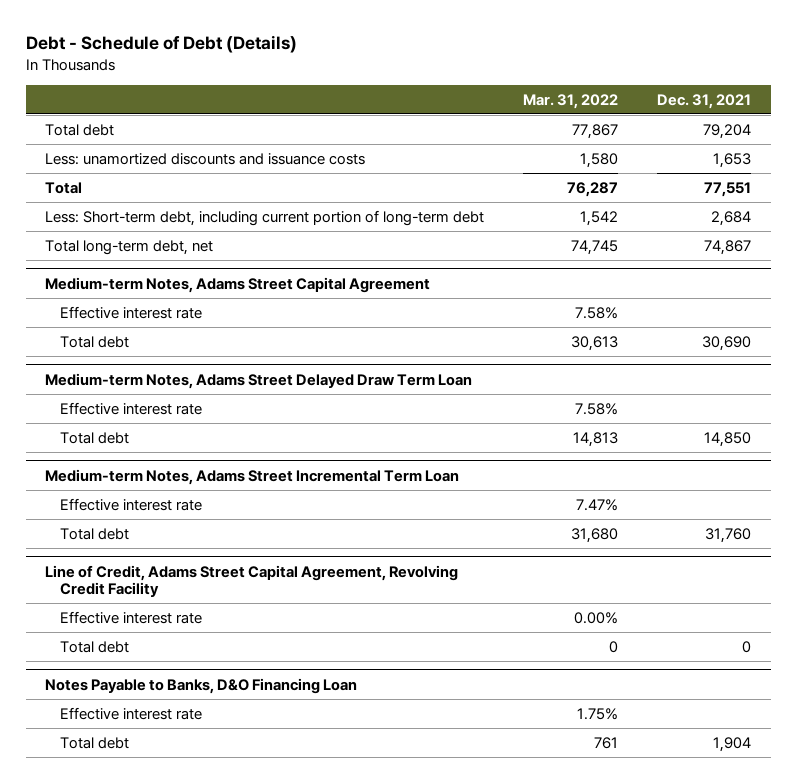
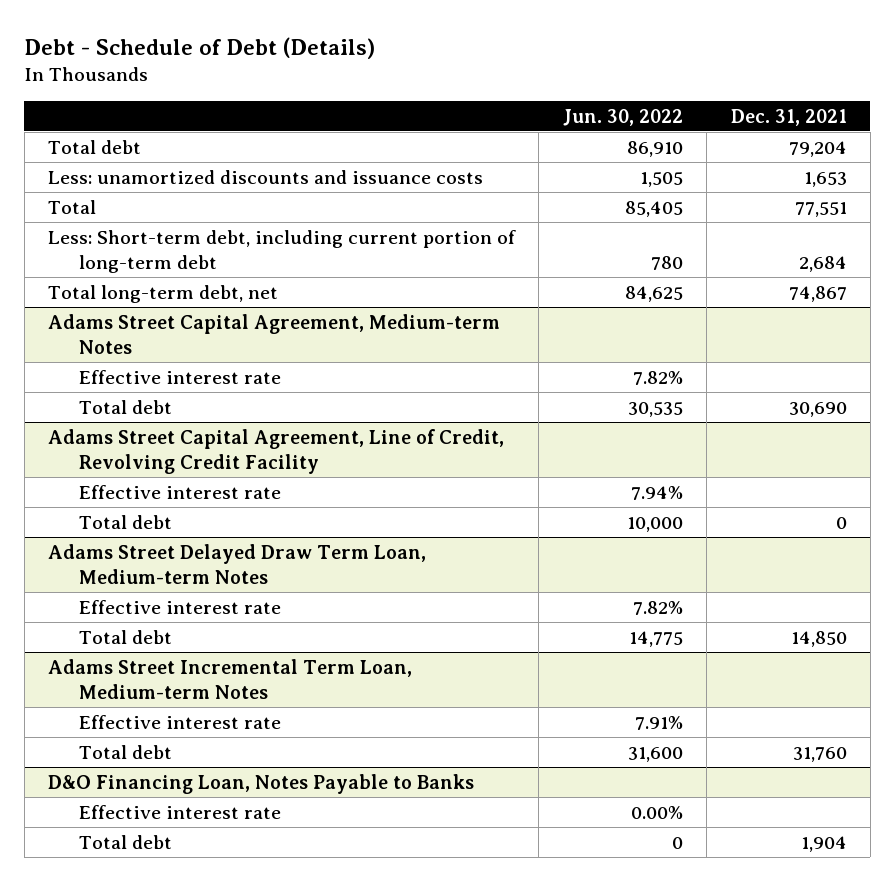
[523,93,619,109] Mar. 31, 2022 -> none
none -> [562,108,683,126] Jun. 30, 2022
[45,276,431,293] Medium-term Notes, Adams Street Capital Agreement -> [48,313,501,354] Adams Street Capital Agreement, Medium-term Notes
[45,372,473,389] Medium-term Notes, Adams Street Delayed Draw Term Loan -> none
none -> [48,428,505,474] Adams Street Capital Agreement, Line of Credit, Revolving Credit Facility
none -> [79,514,173,529] Total debt
none -> [48,543,427,584] Adams Street Delayed Draw Term Loan, Medium-term Notes
none -> [79,599,282,614] Effective interest rate
[45,468,460,485] Medium-term Notes, Adams Street Incremental Term Loan -> [48,658,413,699] Adams Street Incremental Term Loan, Medium-term Notes
[45,564,459,598] Line of Credit, Adams Street Capital Agreement, Revolving Credit Facility -> none
[59,610,202,624] Effective interest rate -> none
[59,640,129,653] Total debt -> none
[45,677,358,694] Notes Payable to Banks, D&O Financing Loan -> [48,773,475,794] D&O Financing Loan, Notes Payable to Banks

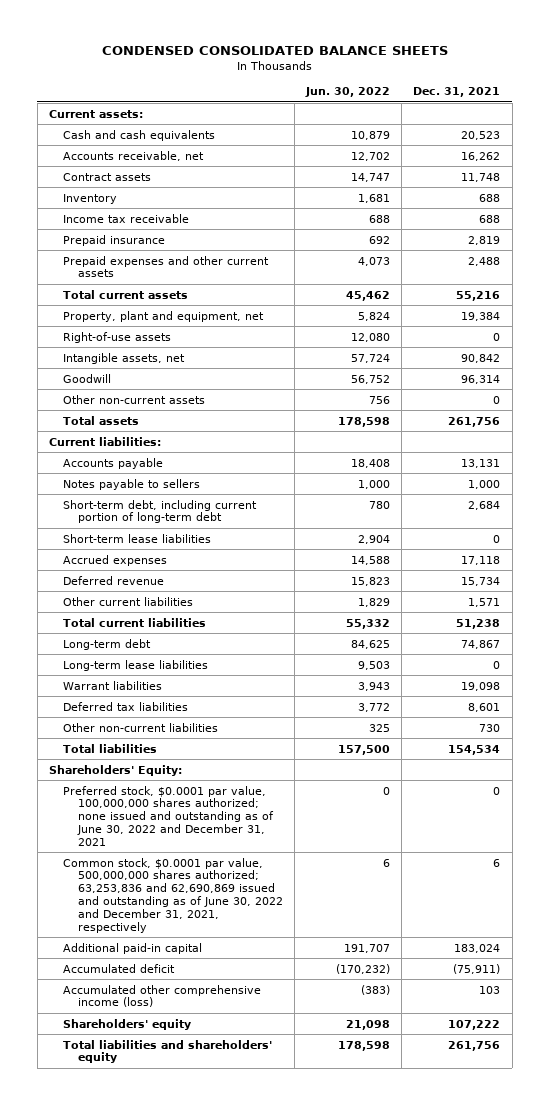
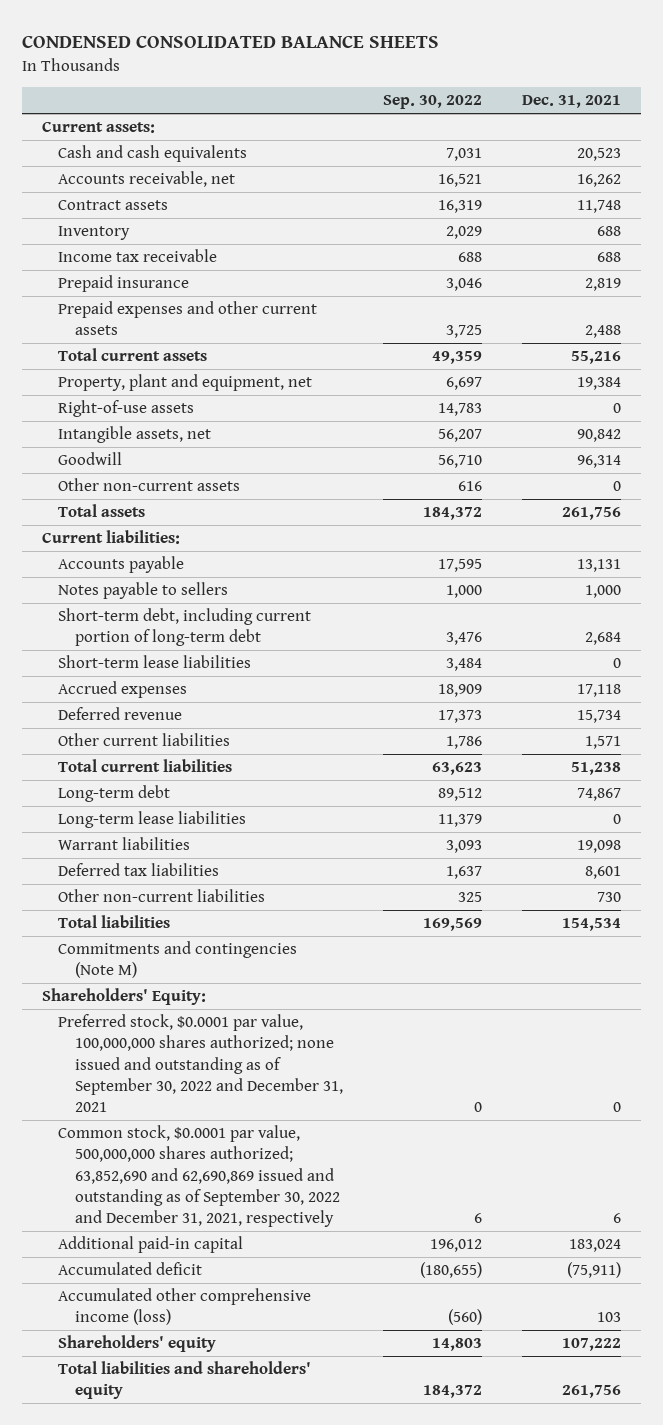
[305,87,391,98] Jun. 30, 2022 -> none
none -> [382,95,482,110] Sep. 30, 2022
none -> [58,941,298,979] Commitments and contingencies (Note M)
[63,785,274,846] Preferred stock, $0.0001 par value, 100,000,000 shares authorized; none issued and outstanding as of June 30, 2022 and December 31, 2021 -> [58,1014,343,1113] Preferred stock, $0.0001 par value, 100,000,000 shares authorized; none issued and outstanding as of September 30, 2022 and December 31, 2021
[63,857,283,933] Common stock, $0.0001 par value, 500,000,000 shares authorized; 63,253,836 and 62,690,869 issued and outstanding as of June 30, 2022 and December 31, 2021, respectively -> [58,1125,340,1228] Common stock, $0.0001 par value, 500,000,000 shares authorized; 63,852,690 and 62,690,869 issued and outstanding as of September 30, 2022 and December 31, 2021, respectively

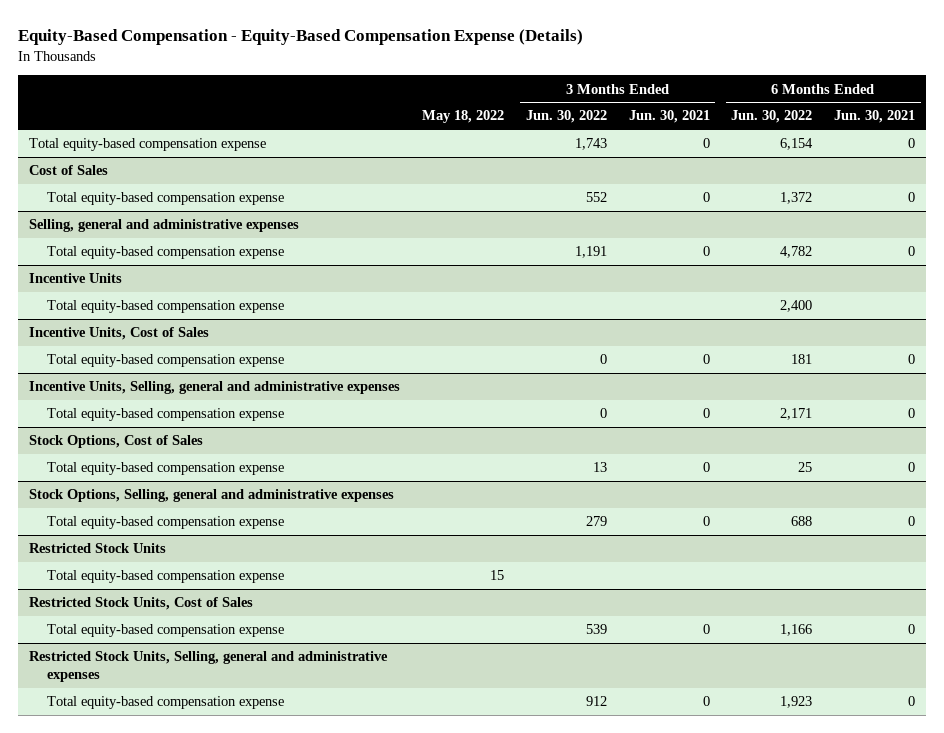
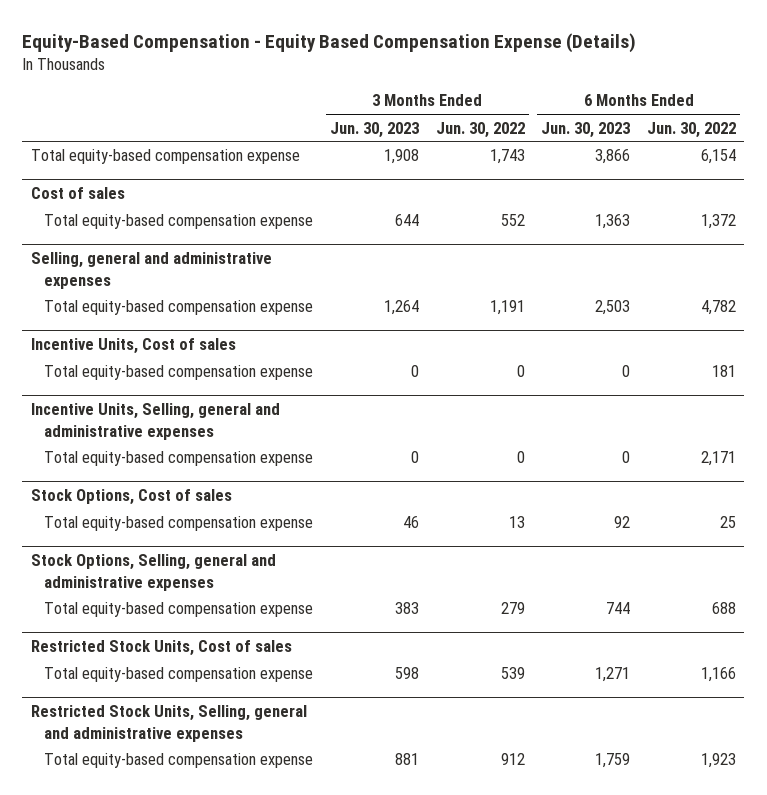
[18,29,584,46] Equity-Based Compensation - Equity-Based Compensation Expense (Details) -> [22,33,637,54] Equity-Based Compensation - Equity Based Compensation Expense (Details)
[421,110,504,124] May 18, 2022 -> none
[628,110,710,124] Jun. 30, 2021 -> none
[834,110,916,124] Jun. 30, 2021 -> none
none -> [329,121,419,138] Jun. 30, 2023
none -> [541,121,631,138] Jun. 30, 2023
[29,165,109,176] Cost of Sales -> [30,187,125,200] Cost of sales
[29,273,123,284] Incentive Units -> none
[46,300,284,314] Total equity-based compensation expense -> none
[29,327,210,341] Incentive Units, Cost of Sales -> [30,338,236,355] Incentive Units, Cost of sales
[29,435,204,449] Stock Options, Cost of Sales -> [30,489,232,506] Stock Options, Cost of sales
[29,543,167,554] Restricted Stock Units -> none
[46,570,284,584] Total equity-based compensation expense -> none
[29,597,254,611] Restricted Stock Units, Cost of Sales -> [30,640,292,657] Restricted Stock Units, Cost of sales

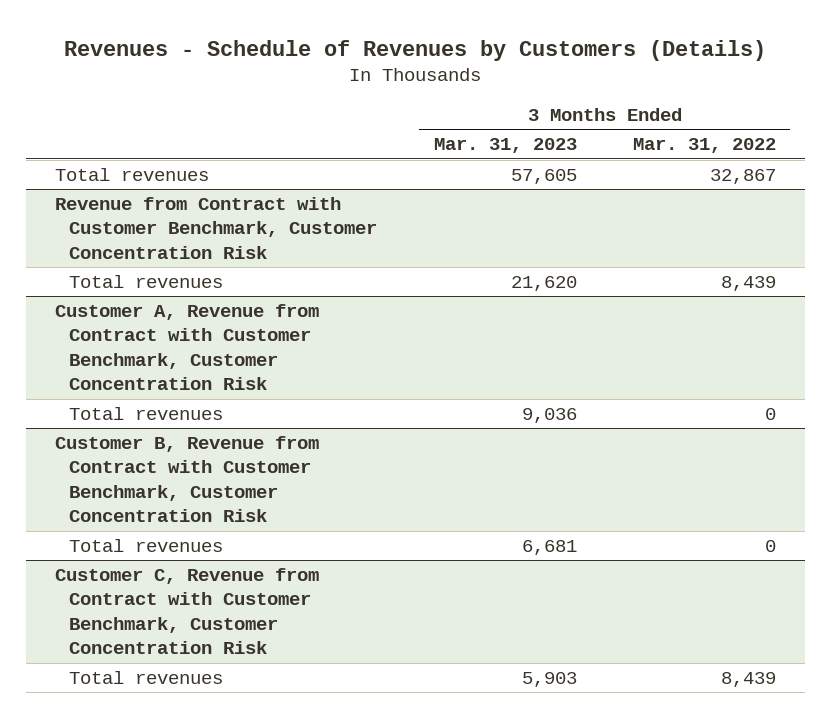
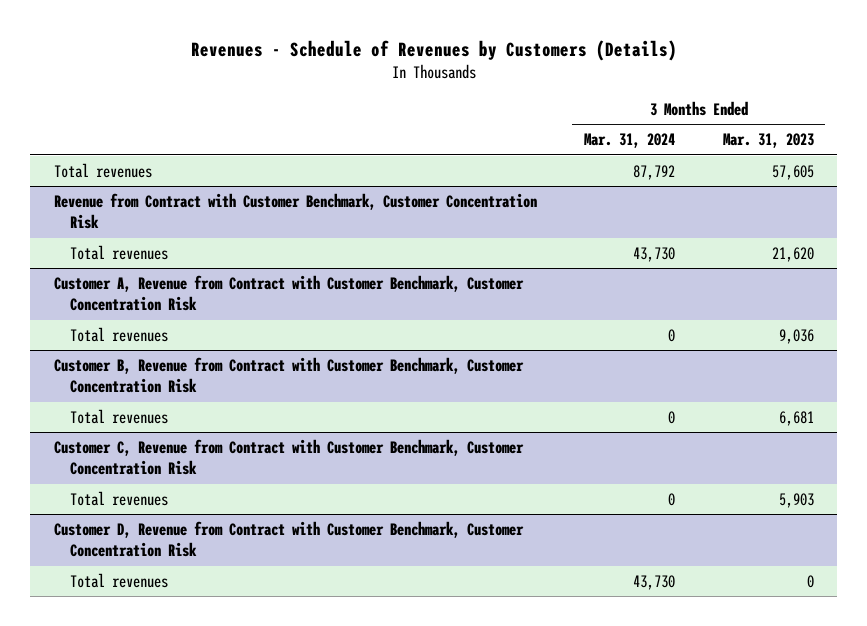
[633,138,777,154] Mar. 31, 2022 -> none
none -> [584,133,676,149] Mar. 31, 2024
none -> [53,520,524,558] Customer D, Revenue from Contract with Customer Benchmark, Customer Concentration Risk
none -> [70,572,169,588] Total revenues

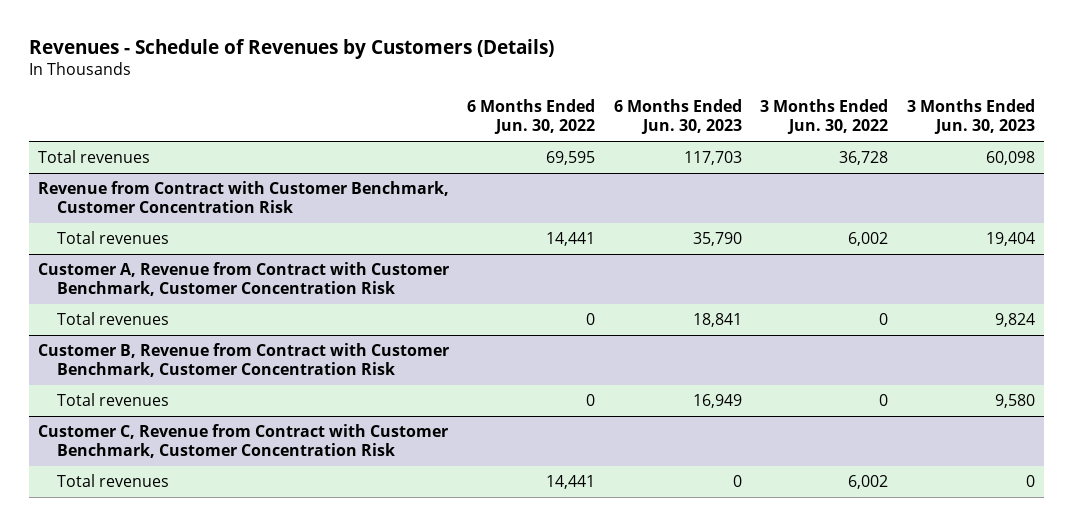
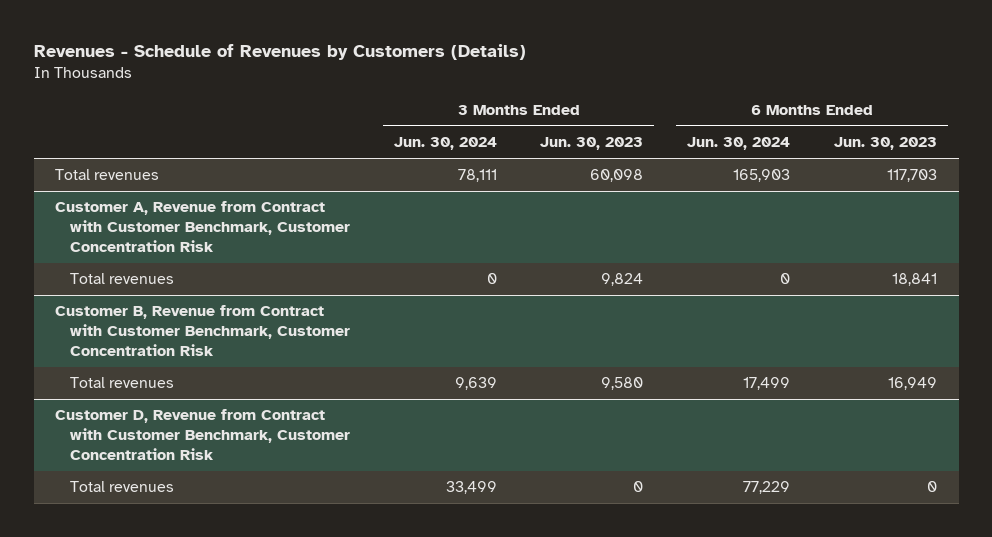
[467,99,596,135] 6 Months Ended Jun. 30, 2022 -> none
[760,99,889,135] 3 Months Ended Jun. 30, 2022 -> none
none -> [393,137,497,151] Jun. 30, 2024
none -> [687,137,791,151] Jun. 30, 2024
[38,180,450,214] Revenue from Contract with Customer Benchmark, Customer Concentration Risk -> none
[57,230,170,244] Total revenues -> none
[38,423,449,459] Customer C, Revenue from Contract with Customer Benchmark, Customer Concentration Risk -> [55,409,350,461] Customer D, Revenue from Contract with Customer Benchmark, Customer Concentration Risk

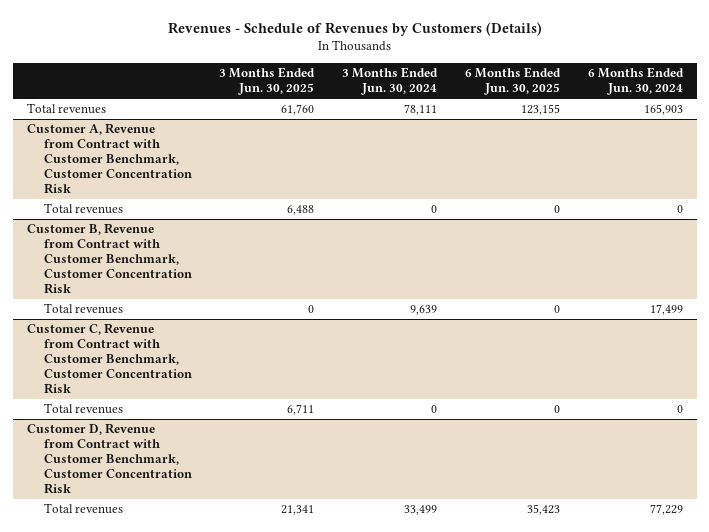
[540,137,644,151] Jun. 30, 2023 -> none
[833,137,937,151] Jun. 30, 2023 -> none
none -> [219,67,316,96] 3 Months Ended Jun. 30, 2025
none -> [464,67,561,96] 6 Months Ended Jun. 30, 2025
none -> [26,323,192,395] Customer C, Revenue from Contract with Customer Benchmark, Customer Concentration Risk
none -> [43,403,123,415] Total revenues

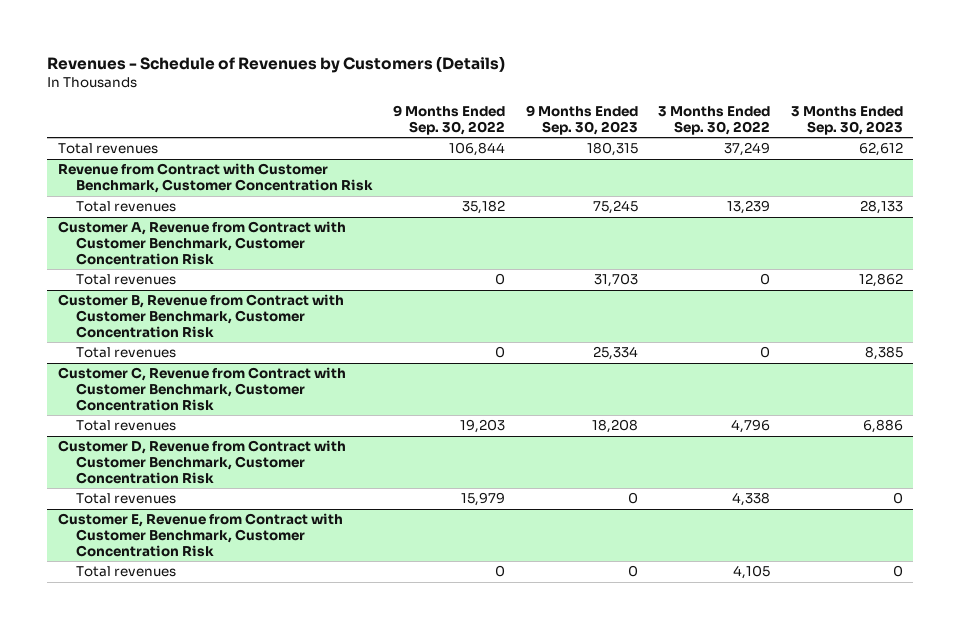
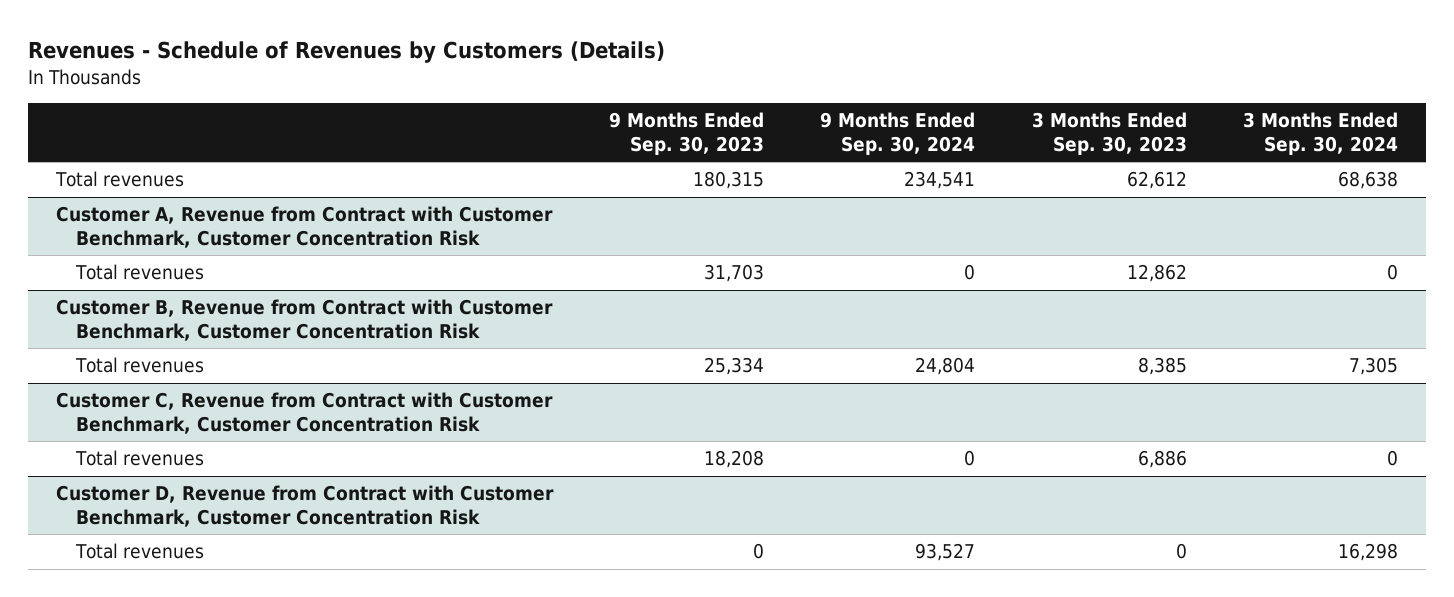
[393,104,506,135] 9 Months Ended Sep. 30, 2022 -> none
[658,105,771,135] 3 Months Ended Sep. 30, 2022 -> none
none -> [820,111,976,155] 9 Months Ended Sep. 30, 2024
none -> [1242,111,1398,155] 3 Months Ended Sep. 30, 2024
[57,163,373,194] Revenue from Contract with Customer Benchmark, Customer Concentration Risk -> none
[75,201,176,213] Total revenues -> none
[57,513,343,557] Customer E, Revenue from Contract with Customer Benchmark, Customer Concentration Risk -> none
[75,566,176,578] Total revenues -> none

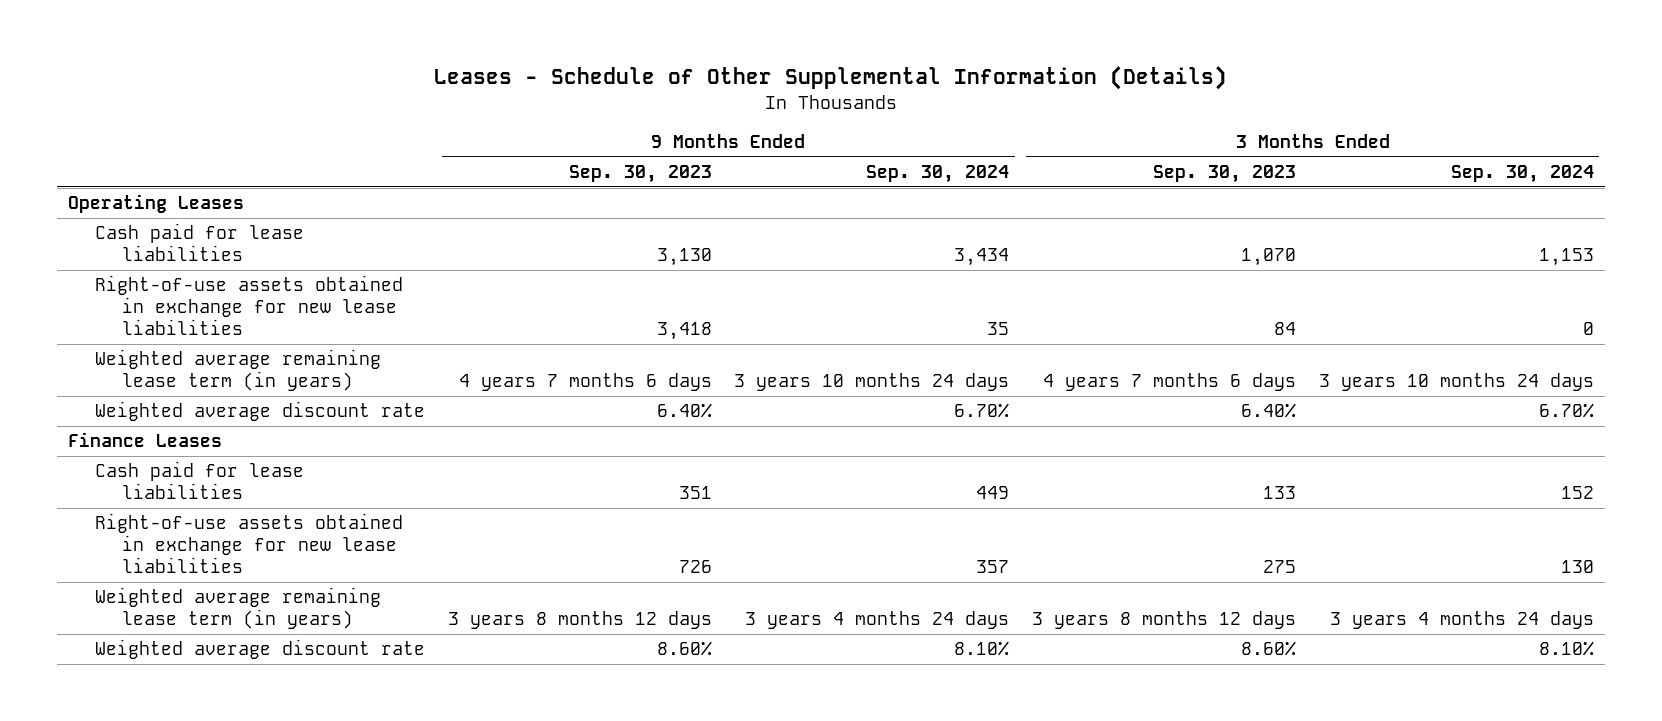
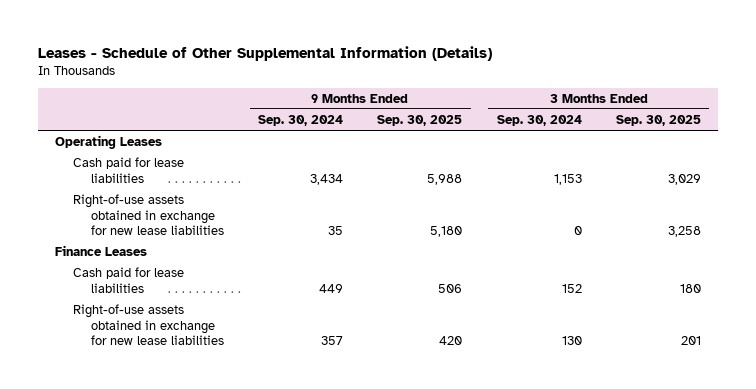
[568,165,712,184] Sep. 30, 2023 -> none
[1153,165,1297,184] Sep. 30, 2023 -> none
none -> [377,114,463,126] Sep. 30, 2025
none -> [615,114,701,126] Sep. 30, 2025
[94,349,381,392] Weighted average remaining lease term (in years) -> none
[94,401,425,422] Weighted average discount rate -> none
[94,587,381,630] Weighted average remaining lease term (in years) -> none
[94,639,425,660] Weighted average discount rate -> none

